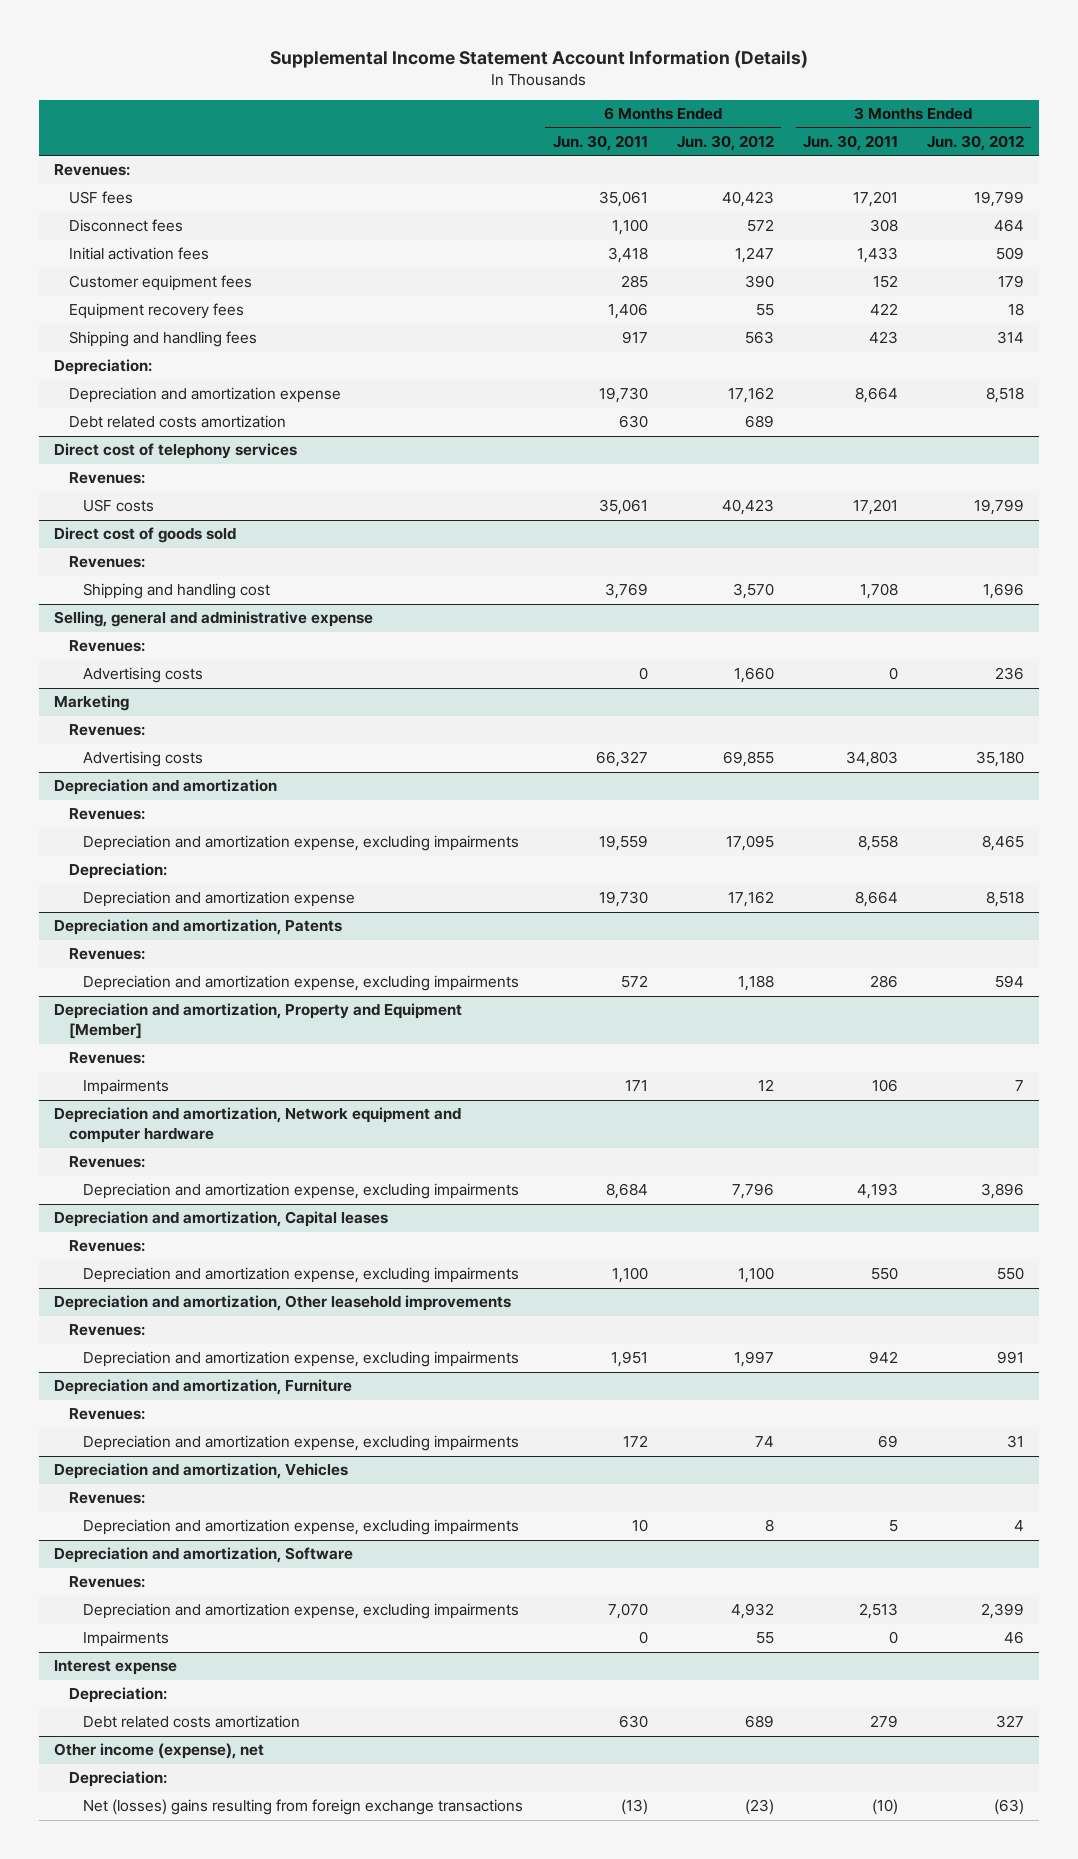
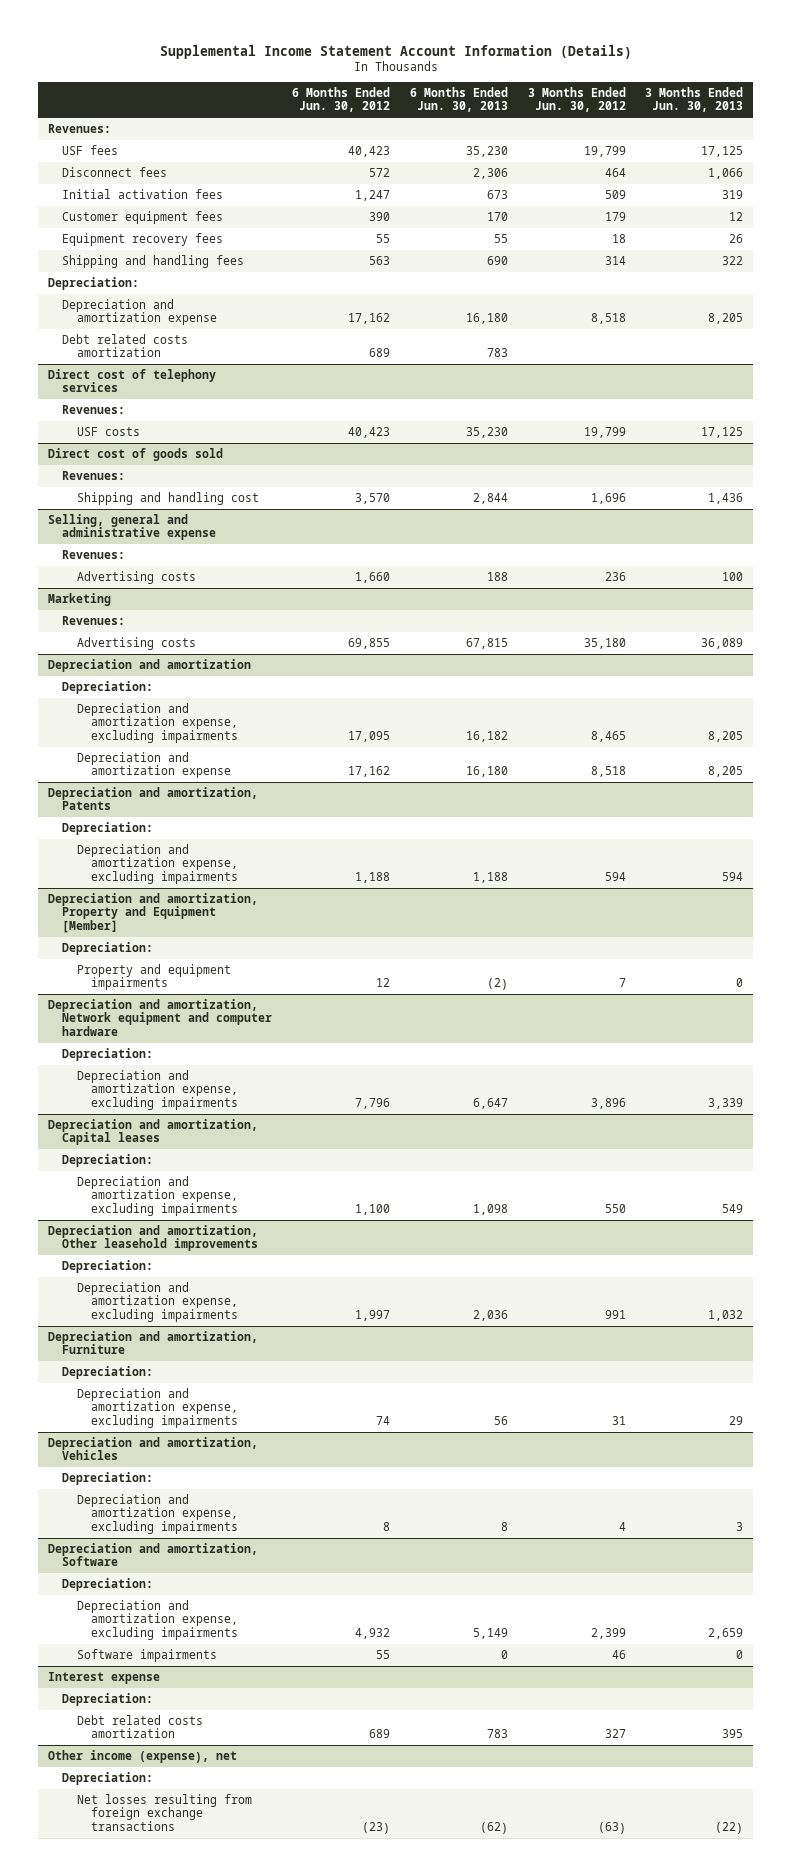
[552,135,648,152] Jun. 30, 2011 -> none
[802,135,898,152] Jun. 30, 2011 -> none
none -> [409,87,508,113] 6 Months Ended Jun. 30, 2013
none -> [645,87,744,113] 3 Months Ended Jun. 30, 2013
[68,808,145,821] Revenues: -> none
[83,835,520,852] Depreciation and amortization expense, excluding impairments -> [76,703,239,743] Depreciation and amortization expense, excluding impairments
[68,948,145,961] Revenues: -> none
none -> [62,822,154,836] Depreciation:
[68,1052,145,1065] Revenues: -> none
none -> [62,942,154,956] Depreciation:
[83,1079,170,1096] Impairments -> [76,964,231,991] Property and equipment impairments
[68,1156,145,1169] Revenues: -> none
none -> [62,1048,154,1062] Depreciation:
[68,1240,145,1253] Revenues: -> none
none -> [62,1154,154,1168] Depreciation:
[68,1324,145,1337] Revenues: -> none
none -> [62,1260,154,1274] Depreciation:
[68,1408,145,1421] Revenues: -> none
none -> [62,1366,154,1380] Depreciation:
[68,1492,145,1505] Revenues: -> none
none -> [62,1472,154,1486] Depreciation:
[68,1576,145,1589] Revenues: -> none
none -> [62,1578,154,1592] Depreciation:
[83,1631,170,1648] Impairments -> [76,1649,217,1663] Software impairments
[83,1799,524,1816] Net (losses) gains resulting from foreign exchange transactions -> [76,1794,252,1831] Net losses resulting from foreign exchange transactions

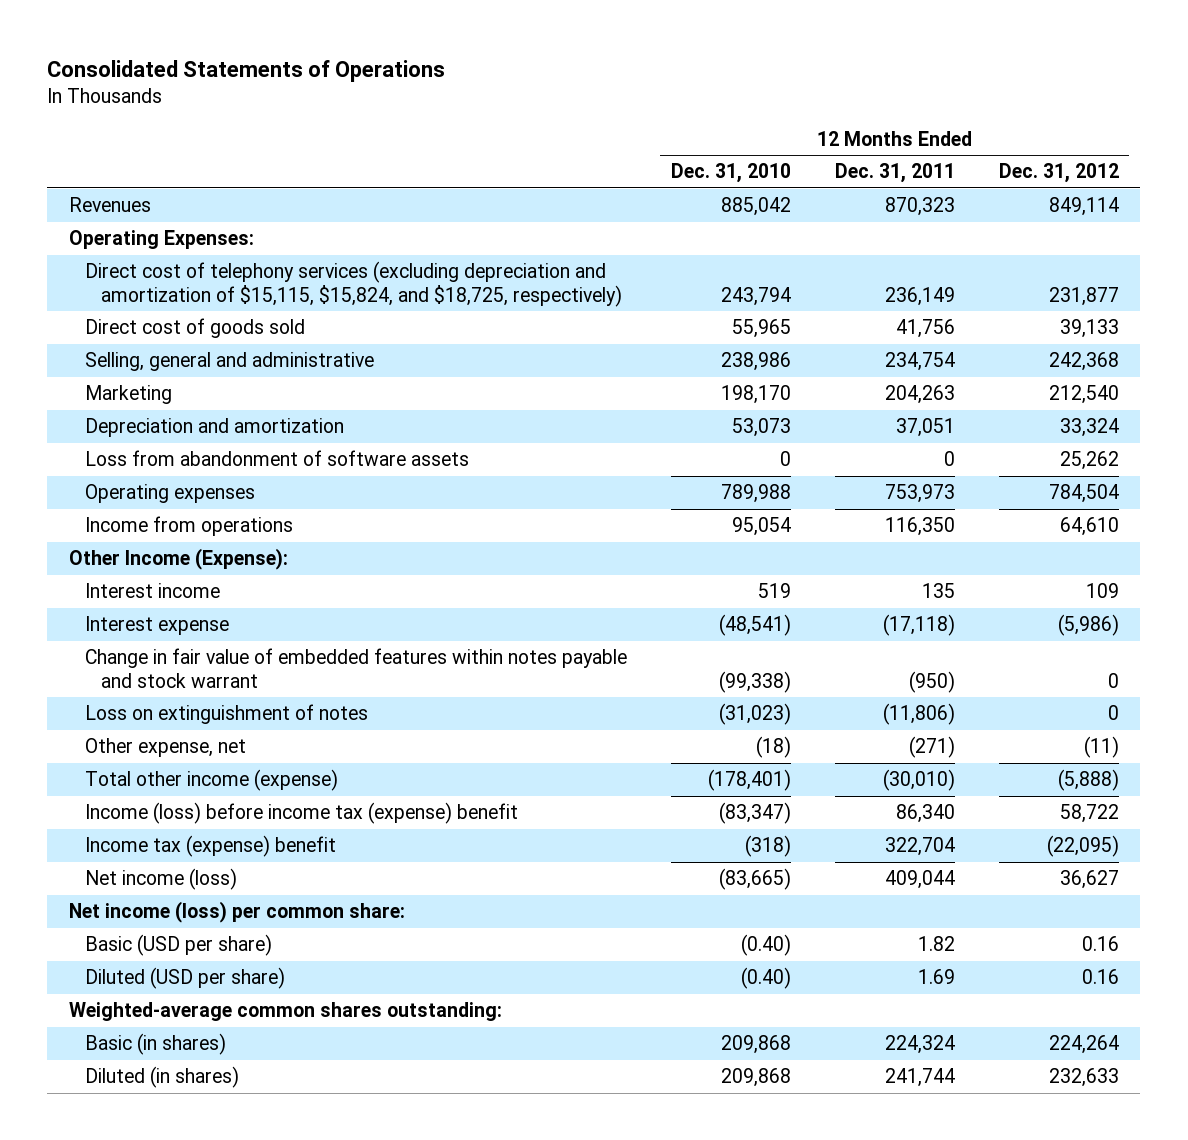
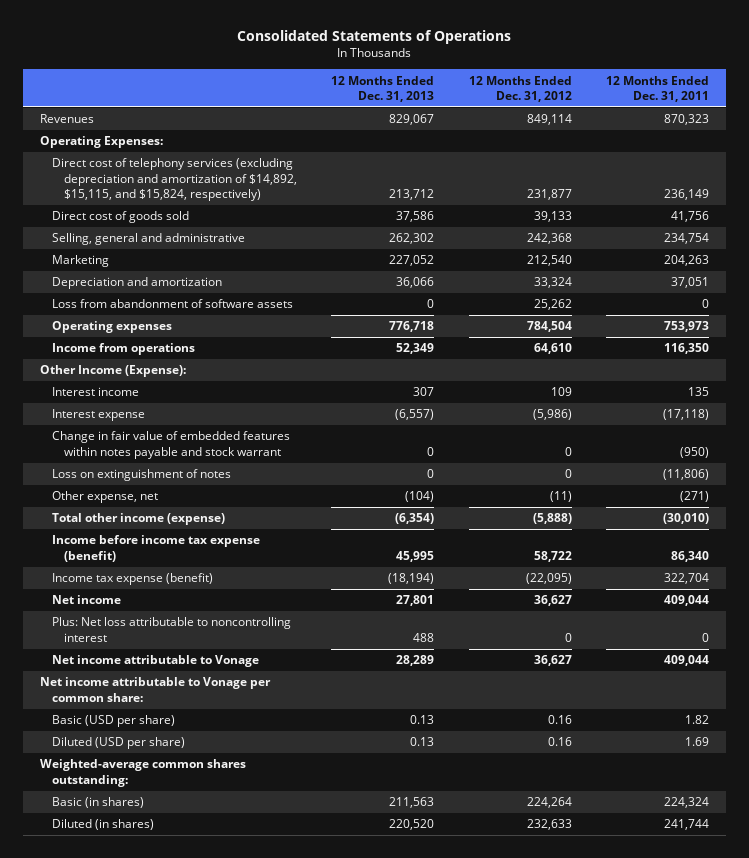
[670,163,791,184] Dec. 31, 2010 -> none
none -> [331,75,435,103] 12 Months Ended Dec. 31, 2013
[85,261,622,307] Direct cost of telephony services (excluding depreciation and amortization of $15,115, $15,824, and $18,725, respectively) -> [51,158,297,202] Direct cost of telephony services (excluding depreciation and amortization of $14,892, $15,115, and $15,824, respectively)
[85,802,519,825] Income (loss) before income tax (expense) benefit -> [51,535,260,562] Income before income tax expense (benefit)
[85,835,337,858] Income tax (expense) benefit -> [51,573,213,586] Income tax expense (benefit)
none -> [51,595,121,605] Net income
none -> [51,617,291,642] Plus: Net loss attributable to noncontrolling interest
[85,868,238,891] Net income (loss) -> [51,655,259,668] Net income attributable to Vonage
[69,901,406,924] Net income (loss) per common share: -> [39,677,271,702] Net income attributable to Vonage per common share:

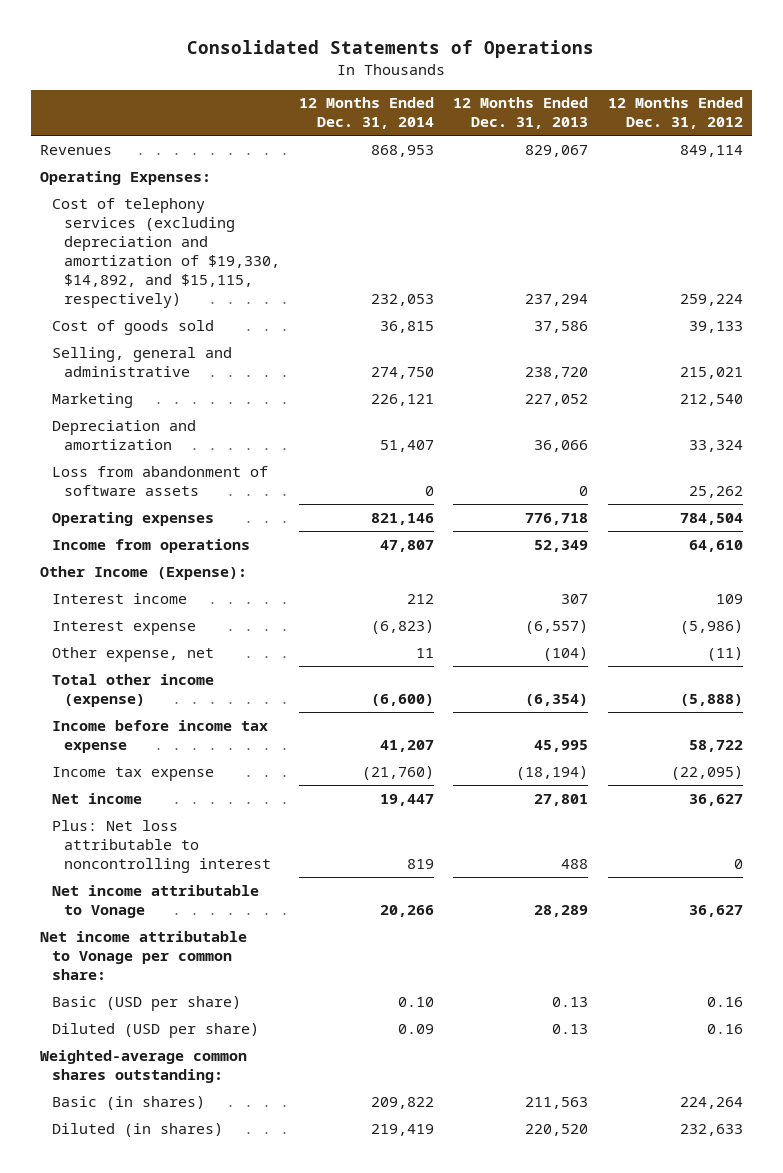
[605,75,709,103] 12 Months Ended Dec. 31, 2011 -> none
none -> [299,97,435,130] 12 Months Ended Dec. 31, 2014
[51,158,297,202] Direct cost of telephony services (excluding depreciation and amortization of $14,892, $15,115, and $15,824, respectively) -> [52,197,280,309] Cost of telephony services (excluding depreciation and amortization of $19,330, $14,892, and $15,115, respectively)
[389,189,435,201] 213,712 -> [525,294,589,307] 237,294
[526,189,572,201] 231,877 -> [679,294,743,307] 259,224
[51,211,189,224] Direct cost of goods sold -> [52,319,215,335] Cost of goods sold
[389,233,435,245] 262,302 -> [525,366,589,379] 238,720
[526,233,572,245] 242,368 -> [679,366,743,379] 215,021
[51,431,290,459] Change in fair value of embedded features within notes payable and stock warrant -> none
[51,469,231,482] Loss on extinguishment of notes -> none
[51,535,260,562] Income before income tax expense (benefit) -> [52,719,269,753] Income before income tax expense
[51,573,213,586] Income tax expense (benefit) -> [52,766,215,781] Income tax expense

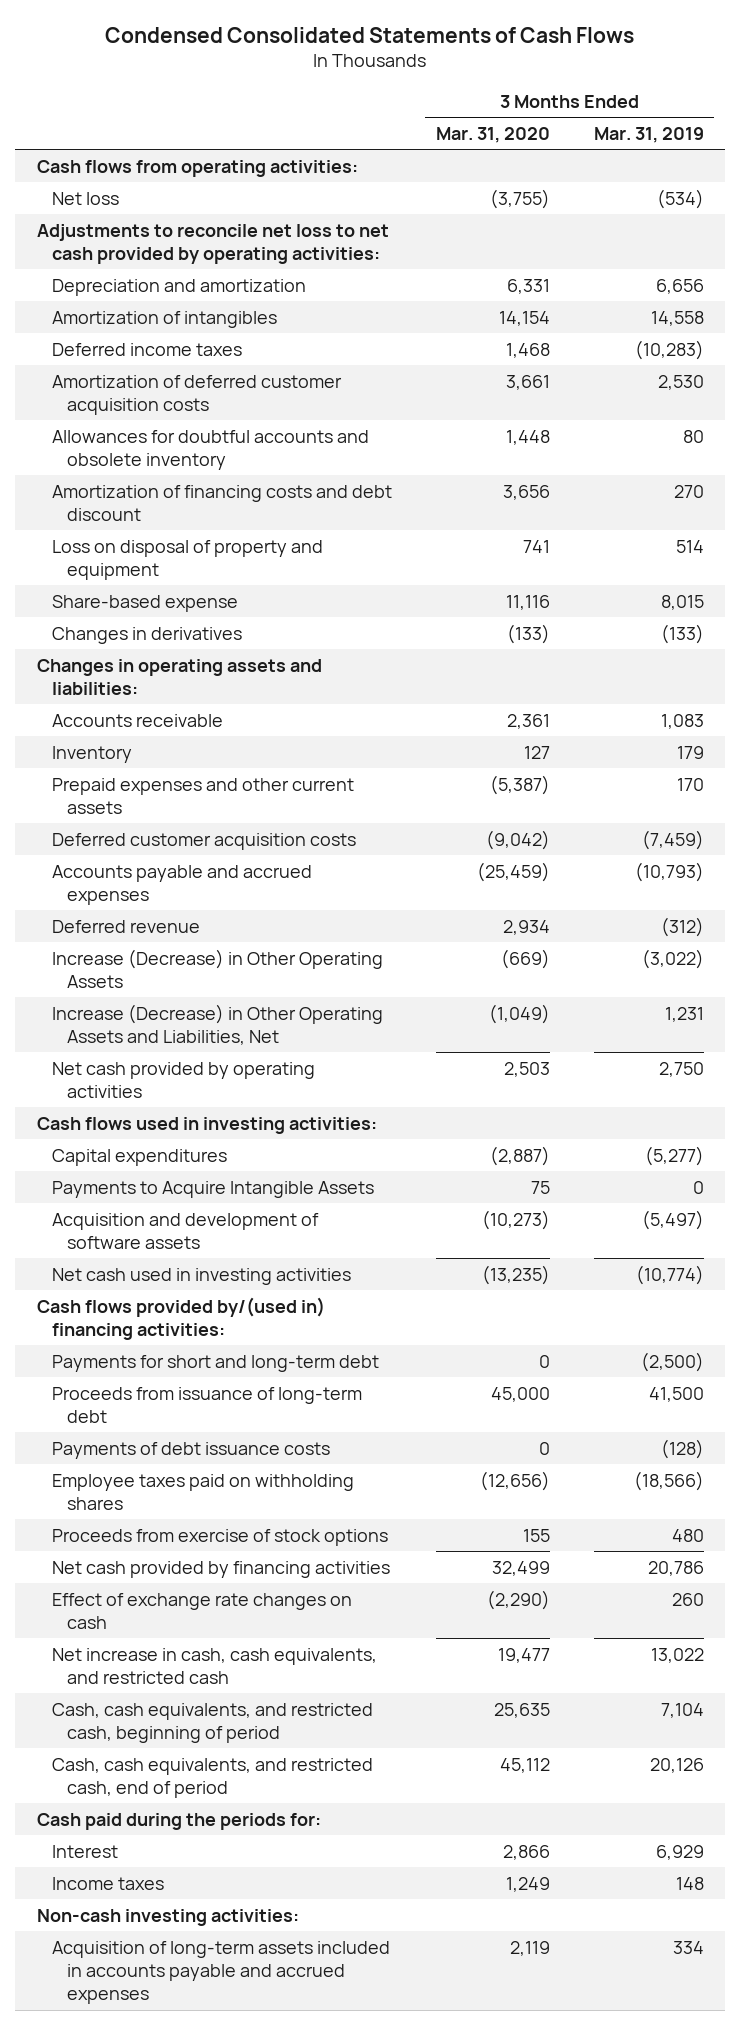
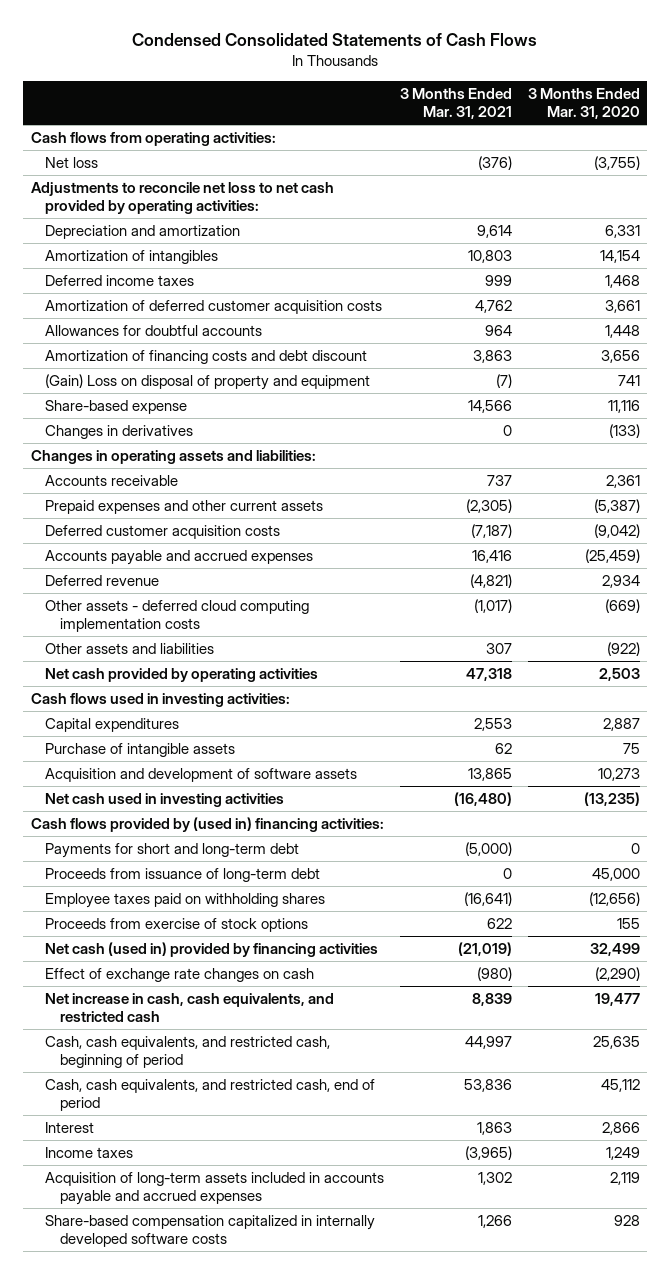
[593,127,704,144] Mar. 31, 2019 -> none
none -> [399,88,512,119] 3 Months Ended Mar. 31, 2021
[52,429,370,470] Allowances for doubtful accounts and obsolete inventory -> [45,325,263,337] Allowances for doubtful accounts
[52,539,324,580] Loss on disposal of property and equipment -> [45,374,371,391] (Gain) Loss on disposal of property and equipment
[52,745,133,763] Inventory -> none
[52,948,384,988] Increase (Decrease) in Other Operating Assets -> [45,600,310,632] Other assets - deferred cloud computing implementation costs
[52,1003,384,1045] Increase (Decrease) in Other Operating Assets and Liabilities, Net -> [45,643,215,655] Other assets and liabilities
[488,1003,550,1024] (1,049) -> [606,642,640,657] (922)
[489,1145,550,1166] (2,887) -> [602,718,640,732] 2,887
[52,1180,375,1198] Payments to Acquire Intangible Assets -> [45,743,236,758] Purchase of intangible assets
[481,1209,550,1230] (10,273) -> [597,768,640,782] 10,273
[36,1296,325,1340] Cash flows provided by/(used in) financing activities: -> [30,817,384,833] Cash flows provided by (used in) financing activities:
[52,1441,331,1459] Payments of debt issuance costs -> none
[52,1560,391,1578] Net cash provided by financing activities -> [45,942,379,958] Net cash (used in) provided by financing activities
[36,1812,321,1830] Cash paid during the periods for: -> none
[36,1908,299,1926] Non-cash investing activities: -> none
none -> [45,1215,376,1247] Share-based compensation capitalized in internally developed software costs

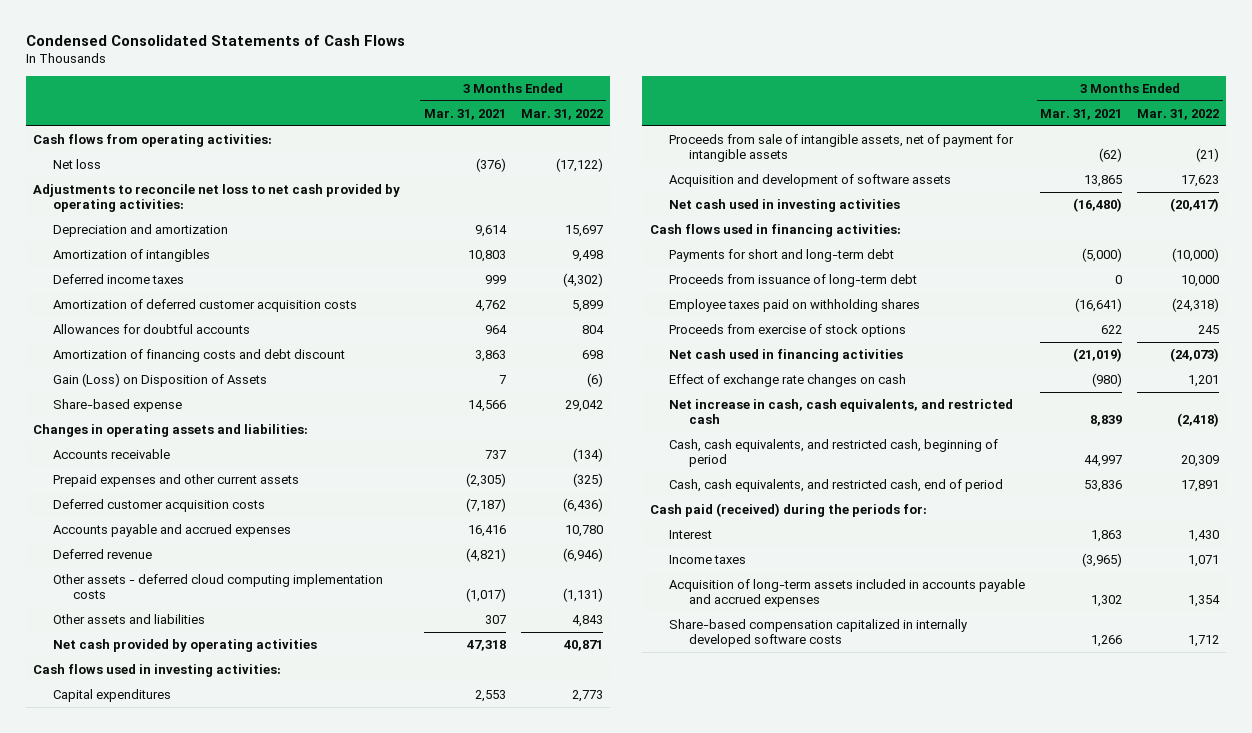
[527,88,640,119] 3 Months Ended Mar. 31, 2020 -> none
none -> [520,108,603,120] Mar. 31, 2022
[45,374,371,391] (Gain) Loss on disposal of property and equipment -> none
none -> [53,372,268,387] Gain (Loss) on Disposition of Assets
[45,425,194,440] Changes in derivatives -> none
[45,743,236,758] Purchase of intangible assets -> none
none -> [669,133,1015,163] Proceeds from sale of intangible assets, net of payment for intangible assets
[30,817,384,833] Cash flows provided by (used in) financing activities: -> [649,223,901,237] Cash flows used in financing activities:
[45,942,379,958] Net cash (used in) provided by financing activities -> [669,348,904,362] Net cash used in financing activities
none -> [649,502,927,517] Cash paid (received) during the periods for:

